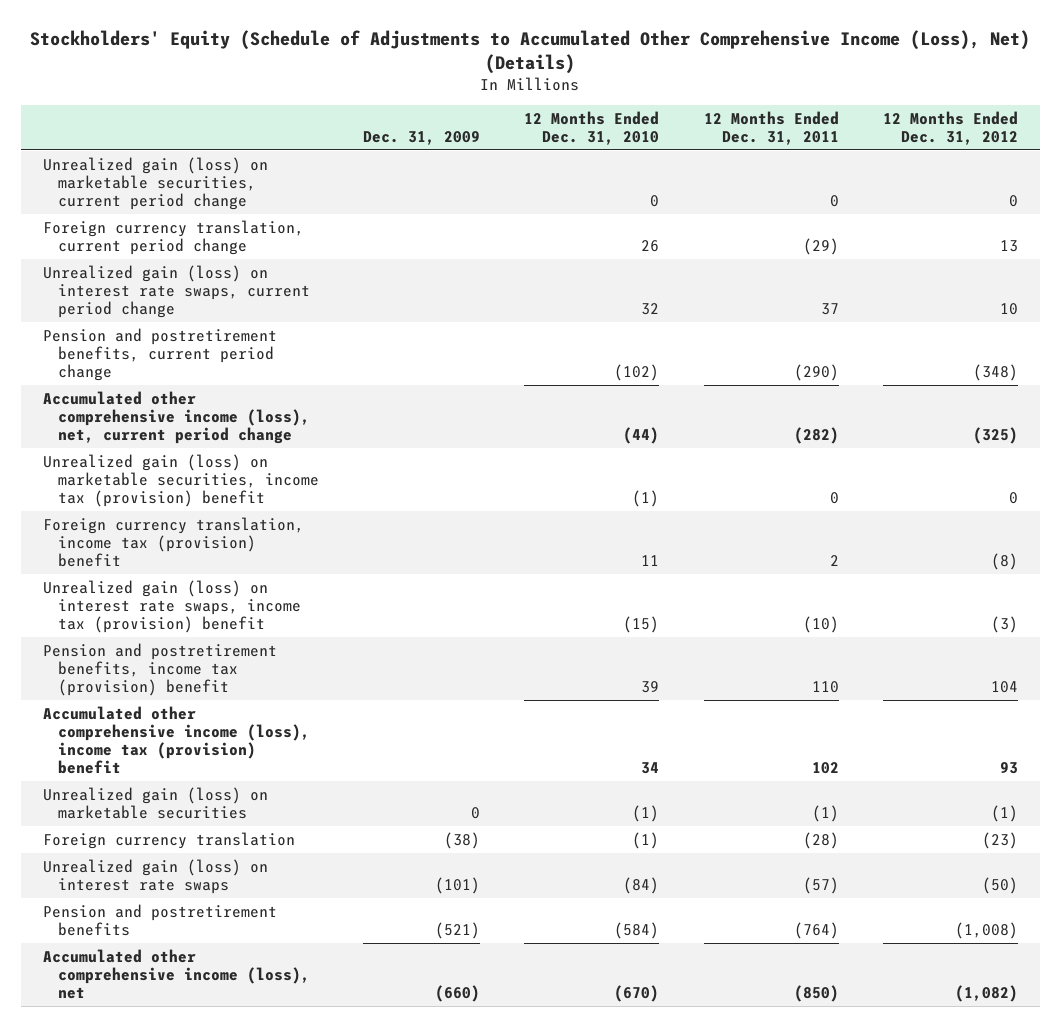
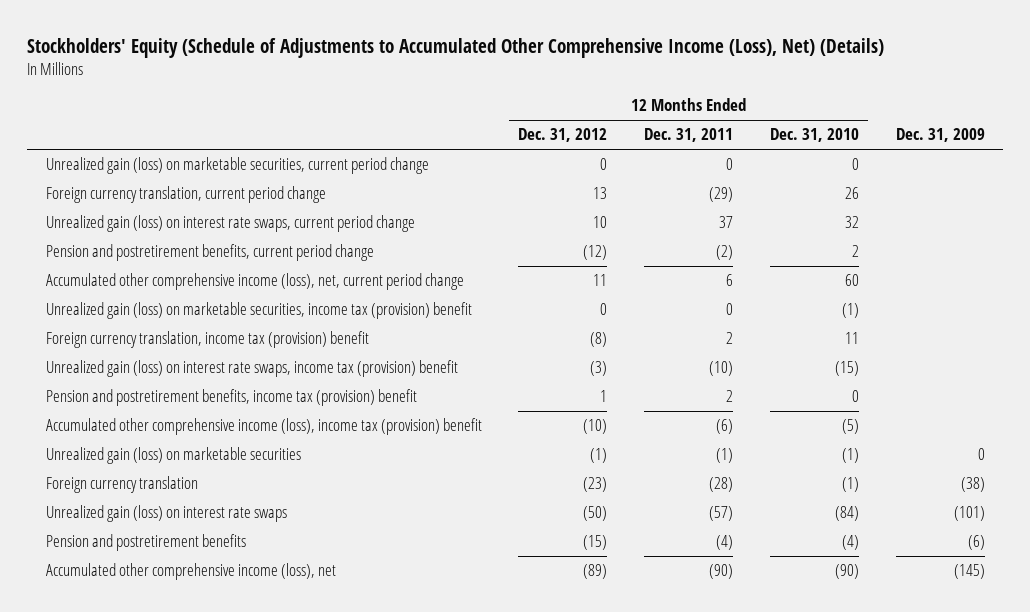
[614,363,660,381] (102) -> [851,245,859,258] 2
[793,363,839,381] (290) -> [716,245,734,261] (2)
[972,363,1018,381] (348) -> [583,245,608,261] (12)
[623,426,660,444] (44) -> [844,274,859,287] 60
[793,426,839,444] (282) -> [726,274,734,287] 6
[972,426,1018,444] (325) -> [593,274,608,287] 11
[641,680,660,693] 39 -> [851,390,859,403] 0
[811,680,839,693] 110 -> [726,390,734,403] 2
[990,680,1018,693] 104 -> [600,390,608,403] 1
[641,761,660,774] 34 -> [841,419,859,435] (5)
[811,761,839,774] 102 -> [716,419,734,435] (6)
[999,761,1018,774] 93 -> [583,419,608,435] (10)
[435,921,481,939] (521) -> [967,535,985,551] (6)
[614,921,660,939] (584) -> [841,535,859,551] (4)
[793,921,839,939] (764) -> [716,535,734,551] (4)
[954,921,1018,939] (1,008) -> [583,535,608,551] (15)
[435,984,481,1002] (660) -> [953,564,985,580] (145)
[614,984,660,1002] (670) -> [834,564,859,580] (90)
[793,984,839,1002] (850) -> [709,564,734,580] (90)
[954,984,1018,1002] (1,082) -> [583,564,608,580] (89)

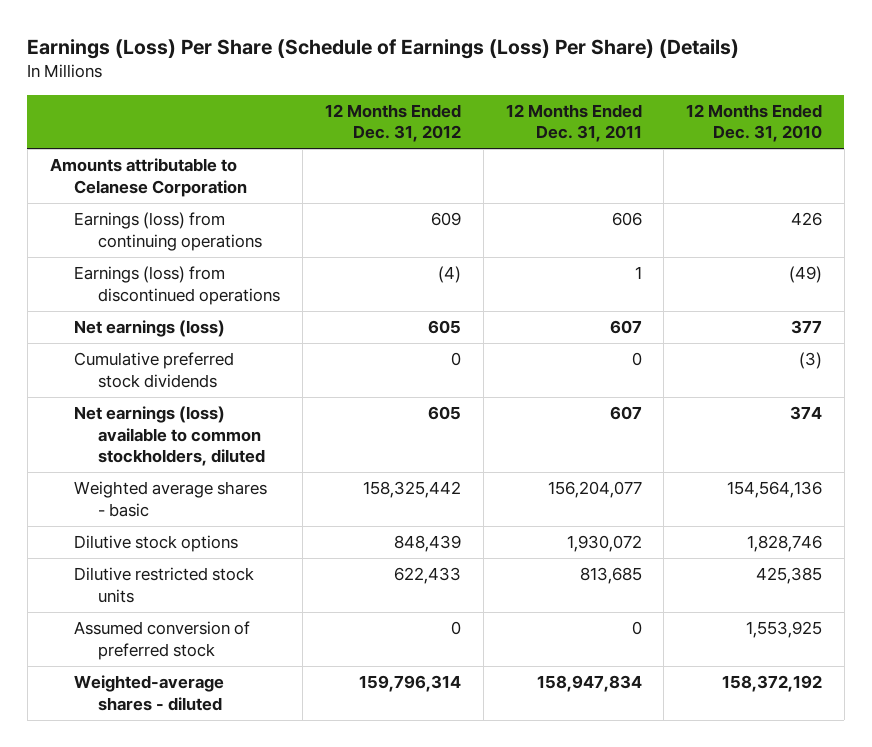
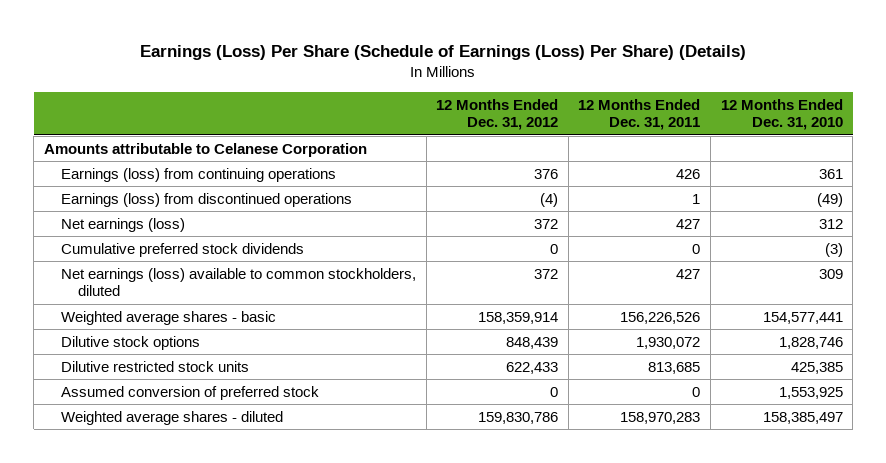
[431,212,462,227] 609 -> [534,168,559,179] 376
[611,212,642,227] 606 -> [676,168,701,179] 426
[791,212,823,227] 426 -> [818,168,843,179] 361
[428,320,462,335] 605 -> [534,218,559,229] 372
[609,320,642,335] 607 -> [676,218,701,229] 427
[791,320,823,335] 377 -> [818,218,843,229] 312
[428,406,462,421] 605 -> [534,268,559,279] 372
[609,406,642,421] 607 -> [676,268,701,279] 427
[790,406,823,421] 374 -> [818,268,843,279] 309
[363,481,462,499] 158,325,442 -> [478,311,559,324] 158,359,914
[547,481,642,499] 156,204,077 -> [620,311,701,324] 156,226,526
[727,481,823,499] 154,564,136 -> [762,311,843,324] 154,577,441
[74,675,225,711] Weighted-average shares - diluted -> [61,410,284,425] Weighted average shares - diluted
[359,675,462,693] 159,796,314 -> [478,411,559,424] 159,830,786
[536,675,642,693] 158,947,834 -> [620,411,701,424] 158,970,283
[722,675,823,693] 158,372,192 -> [762,411,843,424] 158,385,497

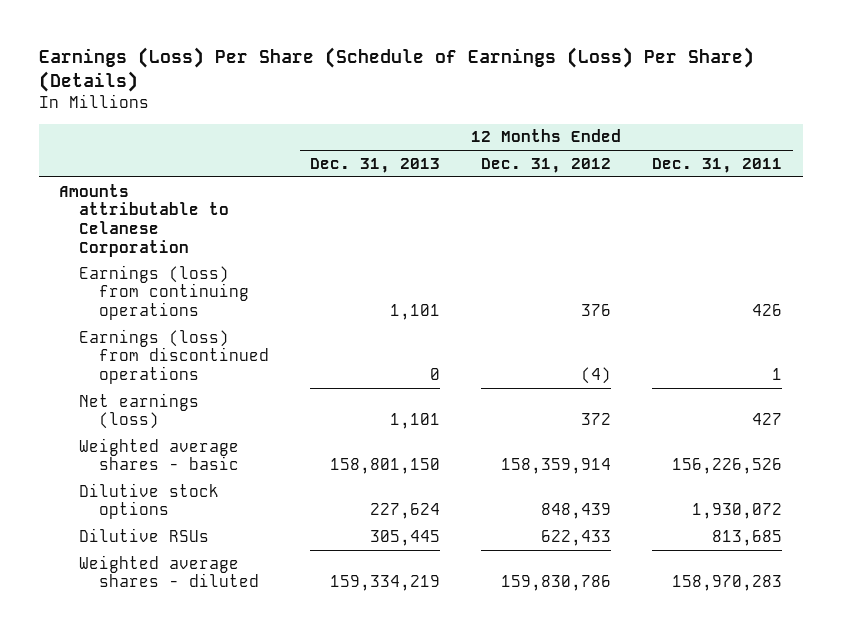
[720,98,843,131] 12 Months Ended Dec. 31, 2010 -> none
none -> [309,158,440,174] Dec. 31, 2013
[61,242,305,257] Cumulative preferred stock dividends -> none
[61,267,417,297] Net earnings (loss) available to common stockholders, diluted -> none
[61,385,320,400] Assumed conversion of preferred stock -> none
[61,360,250,372] Dilutive restricted stock units -> [78,527,209,542] Dilutive RSUs

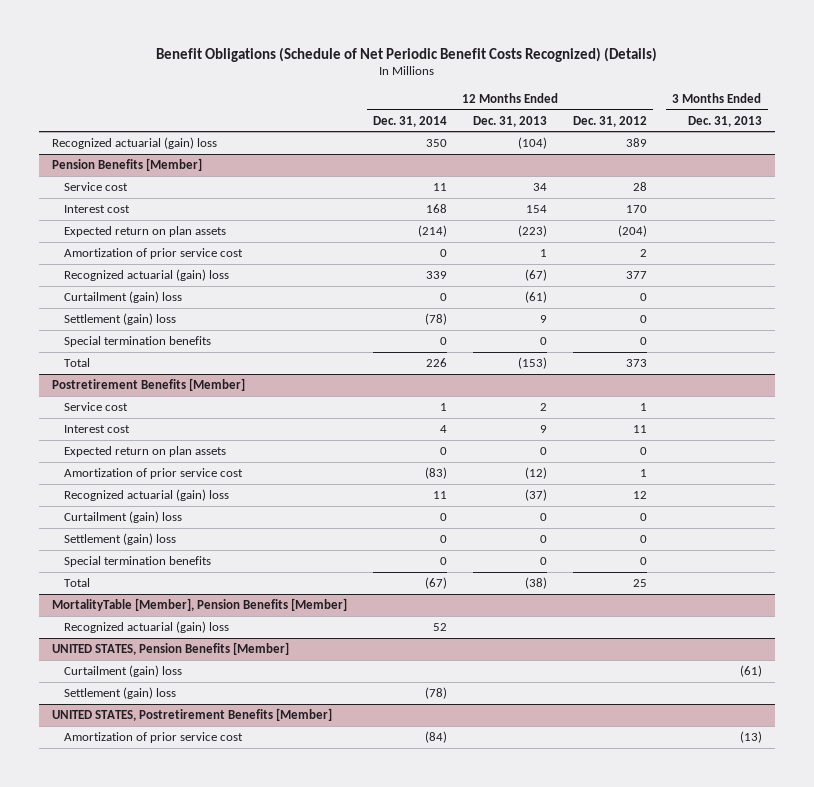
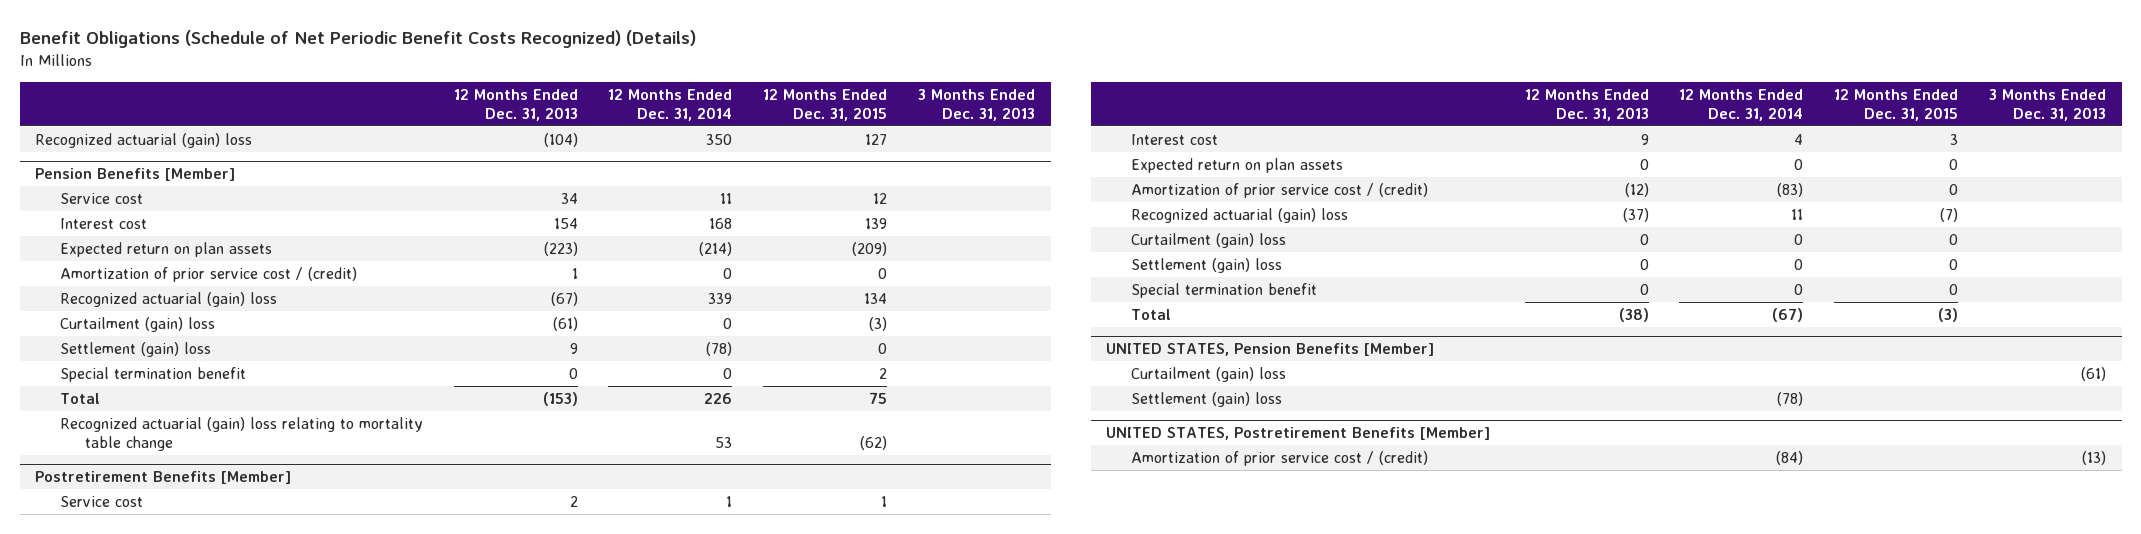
[572,115,647,127] Dec. 31, 2012 -> none
none -> [763,88,888,121] 12 Months Ended Dec. 31, 2015
[63,247,243,259] Amortization of prior service cost -> [59,266,357,282] Amortization of prior service cost / (credit)
[63,335,211,347] Special termination benefits -> [59,366,246,382] Special termination benefit
none -> [59,416,423,451] Recognized actuarial (gain) loss relating to mortality table change
[63,467,243,479] Amortization of prior service cost -> [1130,182,1428,198] Amortization of prior service cost / (credit)
[63,555,211,567] Special termination benefits -> [1130,282,1317,298] Special termination benefit
[52,597,348,611] MortalityTable [Member], Pension Benefits [Member] -> none
[63,620,229,633] Recognized actuarial (gain) loss -> none
[63,731,243,743] Amortization of prior service cost -> [1130,450,1428,466] Amortization of prior service cost / (credit)

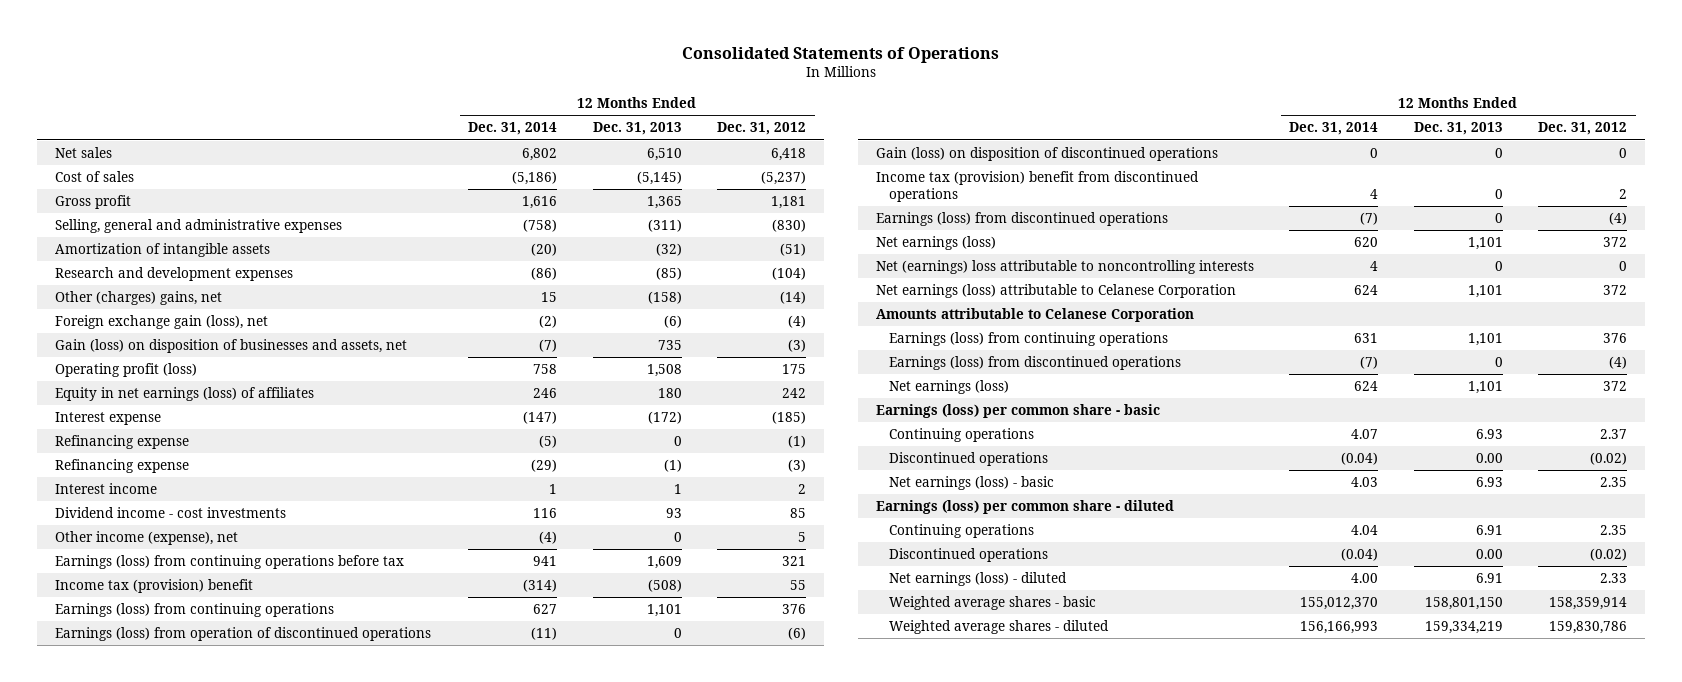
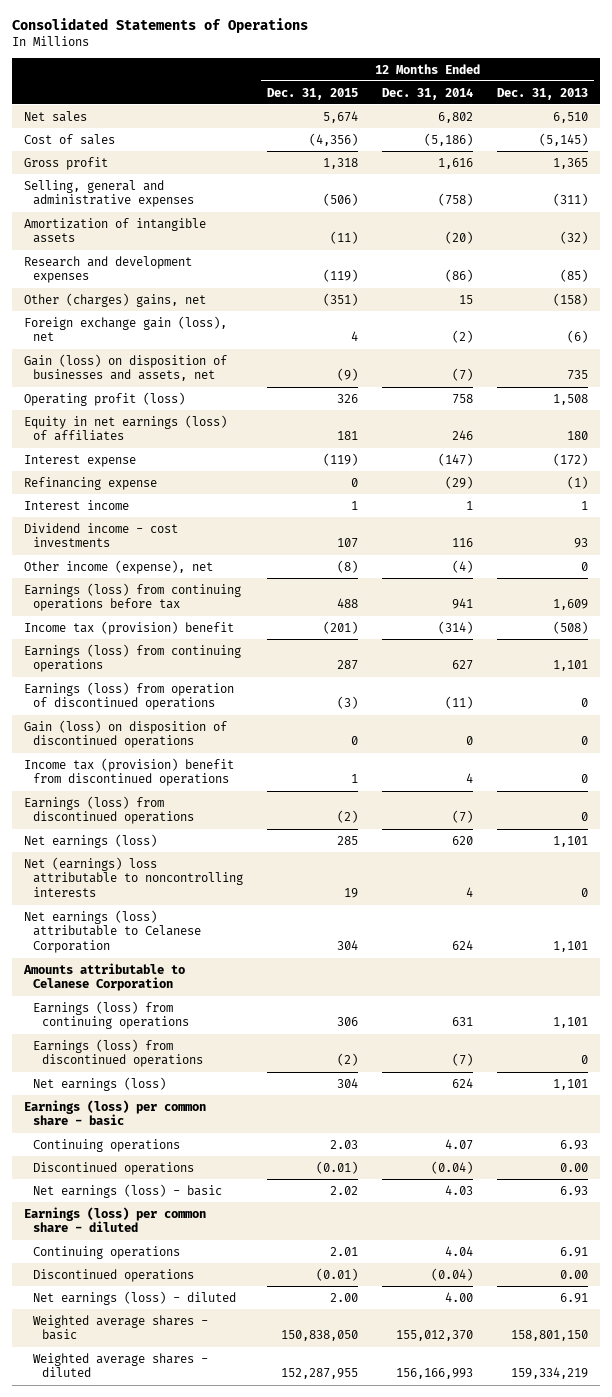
[717,122,807,136] Dec. 31, 2012 -> none
none -> [267,87,359,100] Dec. 31, 2015
[55,435,190,450] Refinancing expense -> none

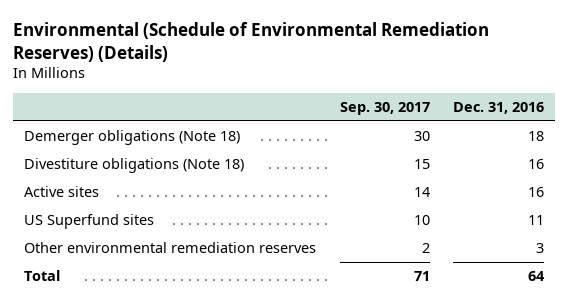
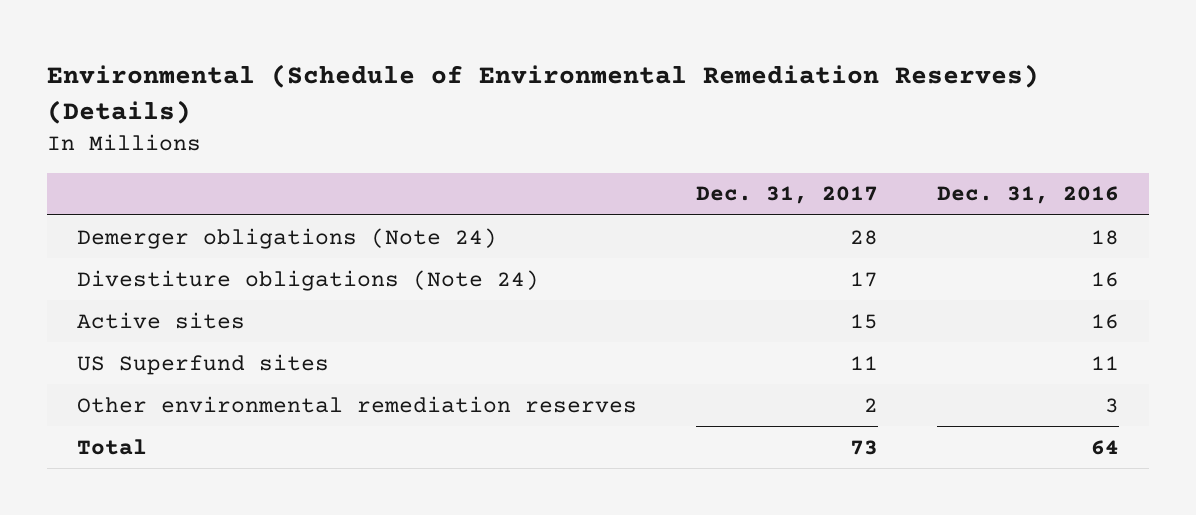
[339,102,430,116] Sep. 30, 2017 -> none
none -> [695,186,878,205] Dec. 31, 2017
[24,130,241,146] Demerger obligations (Note 18) -> [76,227,497,249] Demerger obligations (Note 24)
[24,158,245,174] Divestiture obligations (Note 18) -> [76,269,539,291] Divestiture obligations (Note 24)

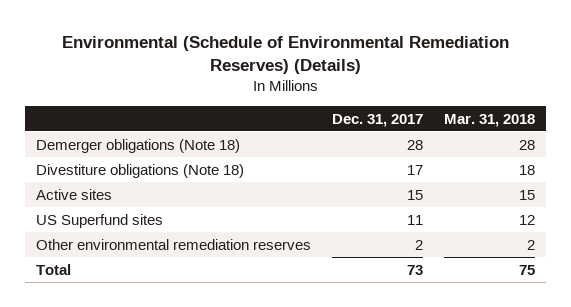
[937,186,1120,205] Dec. 31, 2016 -> none
none -> [444,113,536,127] Mar. 31, 2018
[76,227,497,249] Demerger obligations (Note 24) -> [35,138,240,153] Demerger obligations (Note 18)
[76,269,539,291] Divestiture obligations (Note 24) -> [35,163,244,178] Divestiture obligations (Note 18)

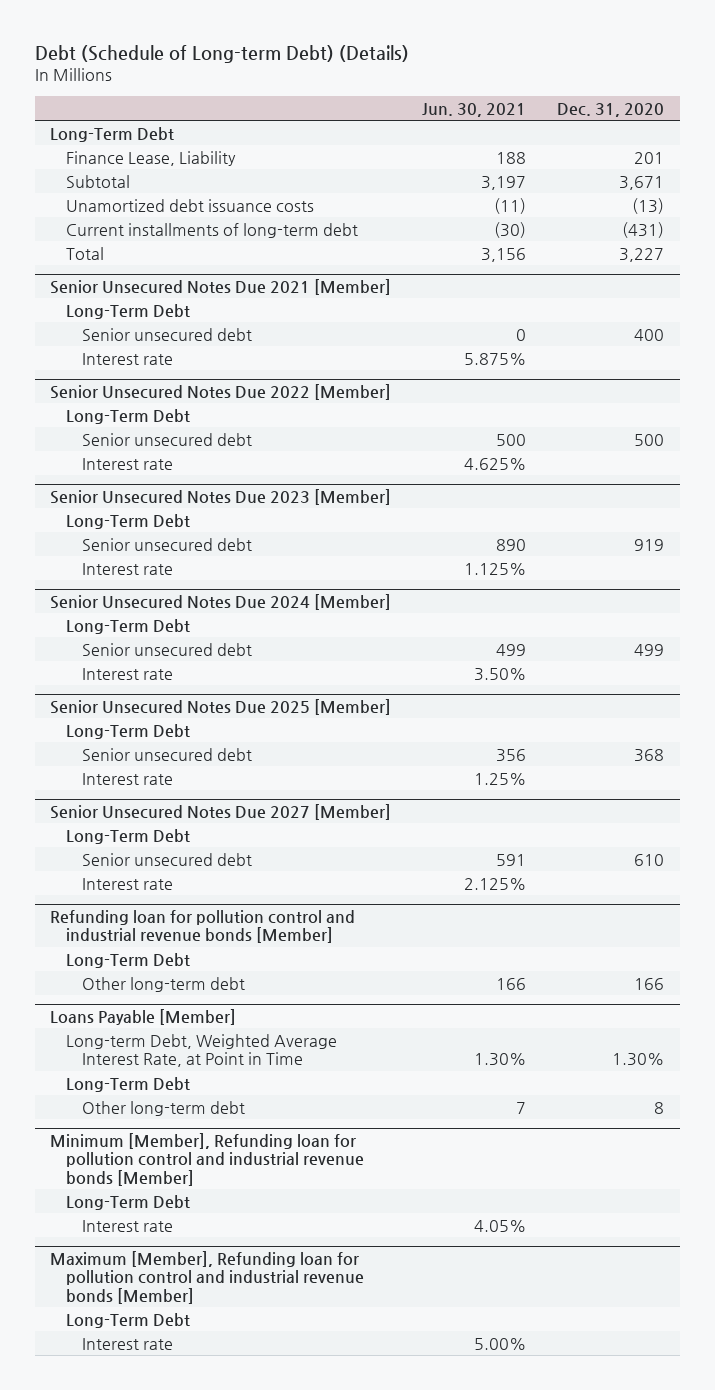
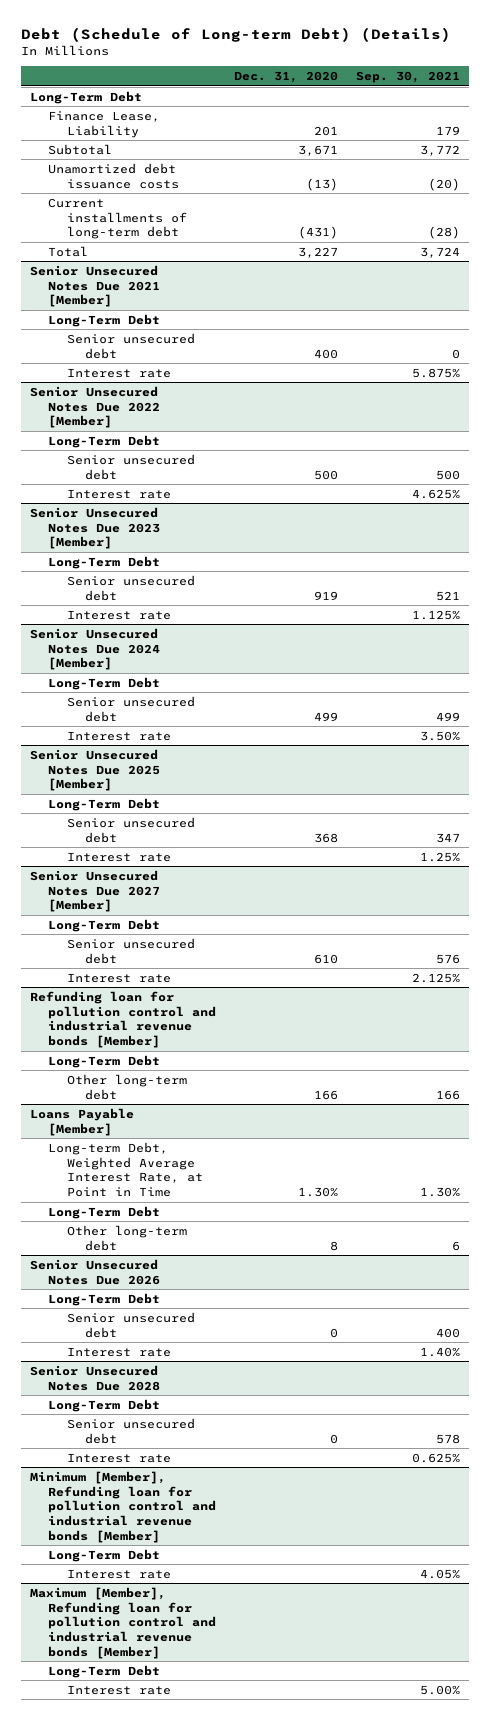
[422,102,527,117] Jun. 30, 2021 -> none
none -> [355,71,460,84] Sep. 30, 2021
none -> [29,1258,161,1285] Senior Unsecured Notes Due 2026
none -> [48,1292,161,1306] Long-Term Debt
none -> [66,1311,195,1338] Senior unsecured debt
none -> [66,1346,171,1357] Interest rate
none -> [29,1364,161,1391] Senior Unsecured Notes Due 2028
none -> [48,1398,161,1412] Long-Term Debt
none -> [66,1417,195,1444] Senior unsecured debt
none -> [66,1452,171,1463] Interest rate

